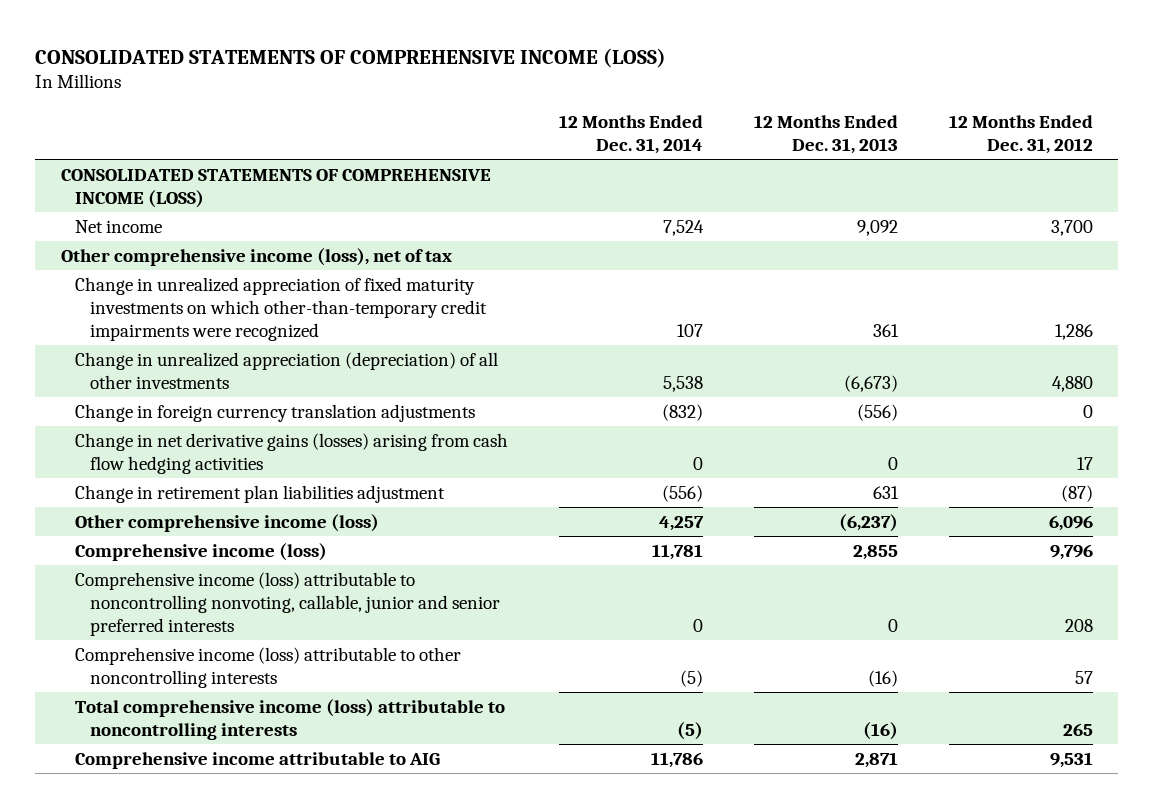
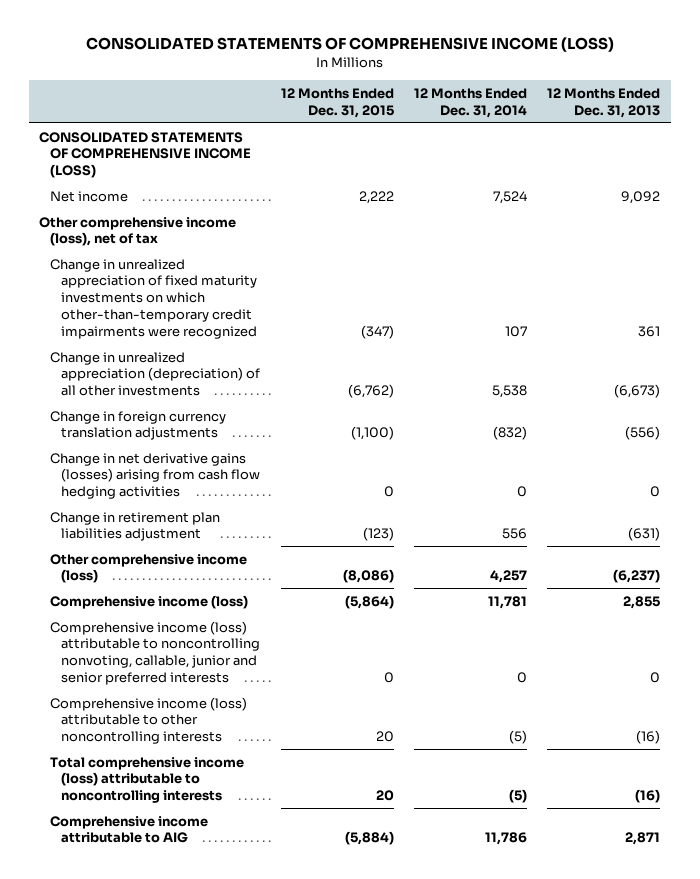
[948,114,1093,154] 12 Months Ended Dec. 31, 2012 -> none
none -> [280,87,394,118] 12 Months Ended Dec. 31, 2015
[662,484,704,502] (556) -> [502,528,528,540] 556
[872,485,899,499] 631 -> [628,527,661,542] (631)

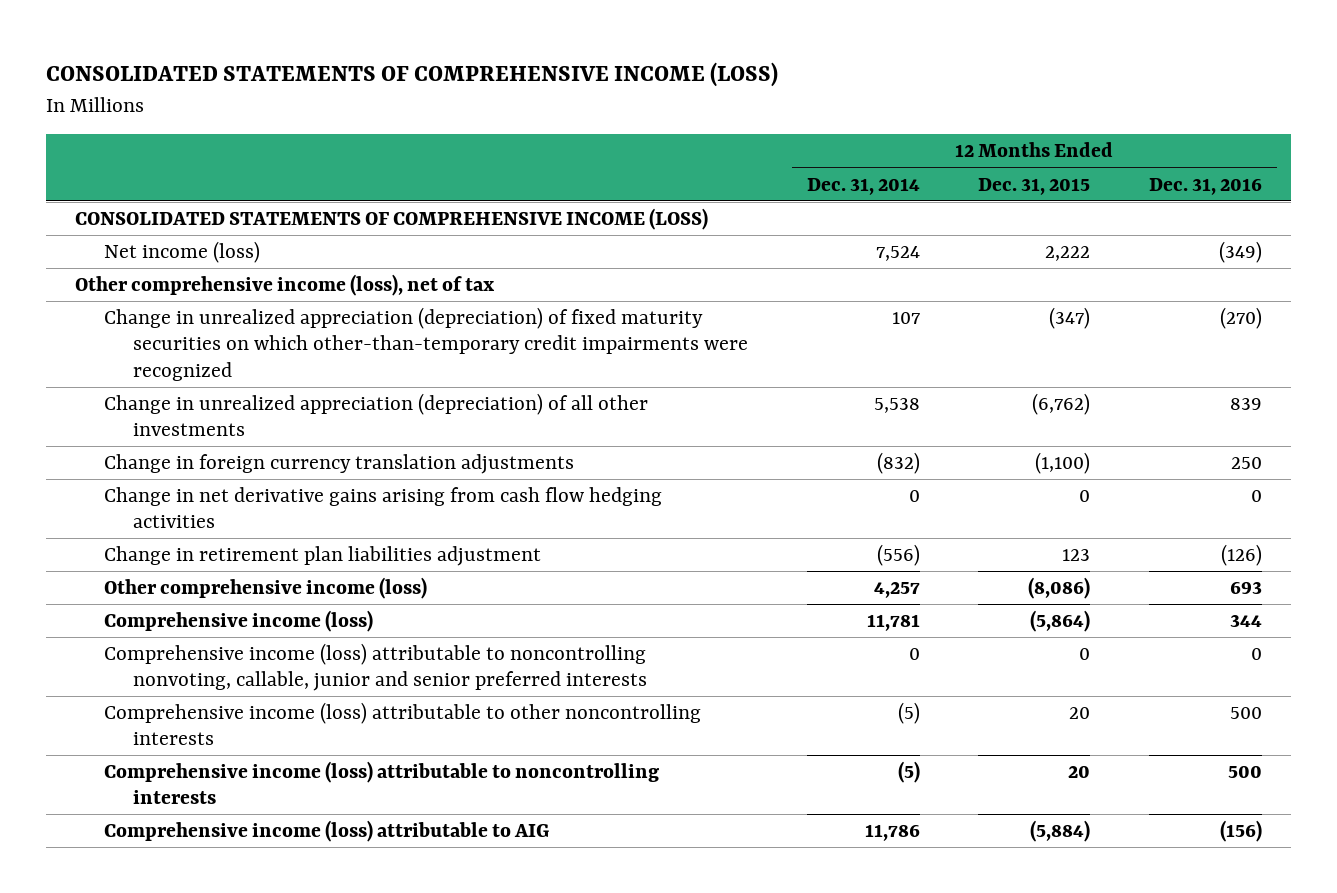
[547,87,661,118] 12 Months Ended Dec. 31, 2013 -> none
none -> [1148,177,1262,195] Dec. 31, 2016
[50,190,129,202] Net income -> [103,241,260,264] Net income (loss)
[50,258,258,339] Change in unrealized appreciation of fixed maturity investments on which other-than-temporary credit impairments were recognized -> [103,307,748,381] Change in unrealized appreciation (depreciation) of fixed maturity securities on which other-than-temporary credit impairments were recognized
[50,452,261,500] Change in net derivative gains (losses) arising from cash flow hedging activities -> [103,487,662,529] Change in net derivative gains arising from cash flow hedging activities
[362,527,394,542] (123) -> [1062,549,1091,562] 123
[502,528,528,540] 556 -> [876,544,920,567] (556)
[50,756,245,804] Total comprehensive income (loss) attributable to noncontrolling interests -> [103,761,659,805] Comprehensive income (loss) attributable to noncontrolling interests
[50,815,209,844] Comprehensive income attributable to AIG -> [103,820,549,843] Comprehensive income (loss) attributable to AIG

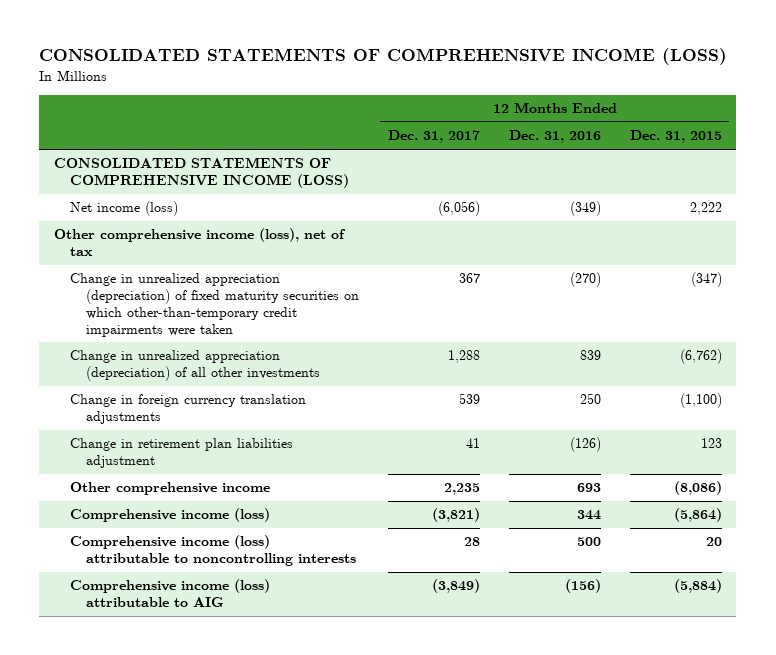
[806,177,920,195] Dec. 31, 2014 -> none
none -> [387,130,480,144] Dec. 31, 2017
[103,307,748,381] Change in unrealized appreciation (depreciation) of fixed maturity securities on which other-than-temporary credit impairments were recognized -> [69,273,359,337] Change in unrealized appreciation (depreciation) of fixed maturity securities on which other-than-temporary credit impairments were taken
[103,487,662,529] Change in net derivative gains arising from cash flow hedging activities -> none
[103,577,427,600] Other comprehensive income (loss) -> [69,482,270,496] Other comprehensive income
[103,643,647,692] Comprehensive income (loss) attributable to noncontrolling nonvoting, callable, junior and senior preferred interests -> none
[103,702,701,746] Comprehensive income (loss) attributable to other noncontrolling interests -> none

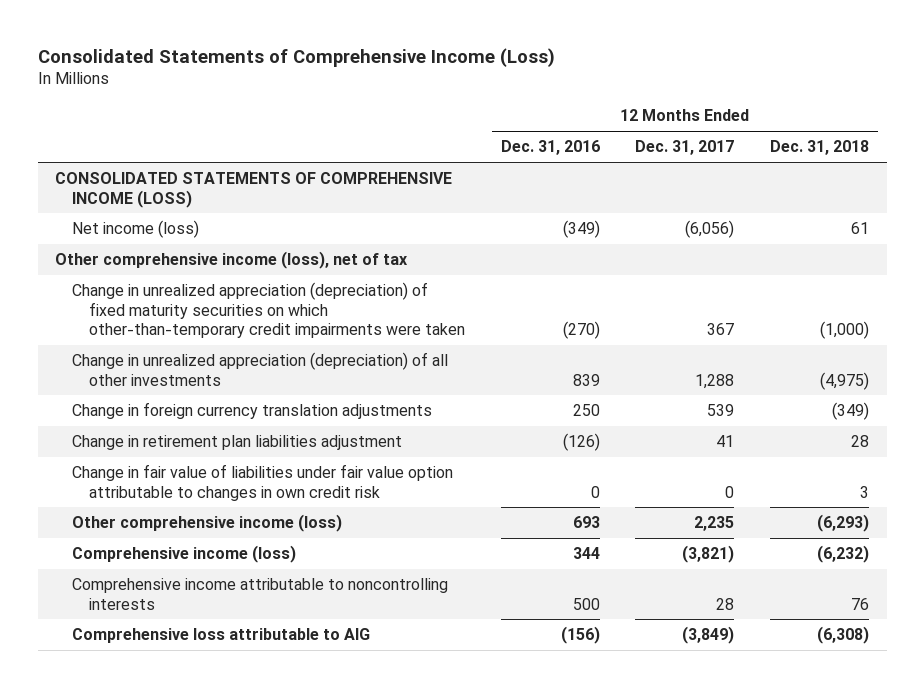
[39,48,728,66] CONSOLIDATED STATEMENTS OF COMPREHENSIVE INCOME (LOSS) -> [37,47,555,67] Consolidated Statements of Comprehensive Income (Loss)
[629,130,722,144] Dec. 31, 2015 -> none
none -> [769,140,869,156] Dec. 31, 2018
none -> [72,464,454,501] Change in fair value of liabilities under fair value option attributable to changes in own credit risk
[69,482,270,496] Other comprehensive income -> [72,514,343,533] Other comprehensive income (loss)
[69,535,356,567] Comprehensive income (loss) attributable to noncontrolling interests -> [72,578,449,610] Comprehensive income attributable to noncontrolling interests
[69,579,270,608] Comprehensive income (loss) attributable to AIG -> [72,628,371,644] Comprehensive loss attributable to AIG

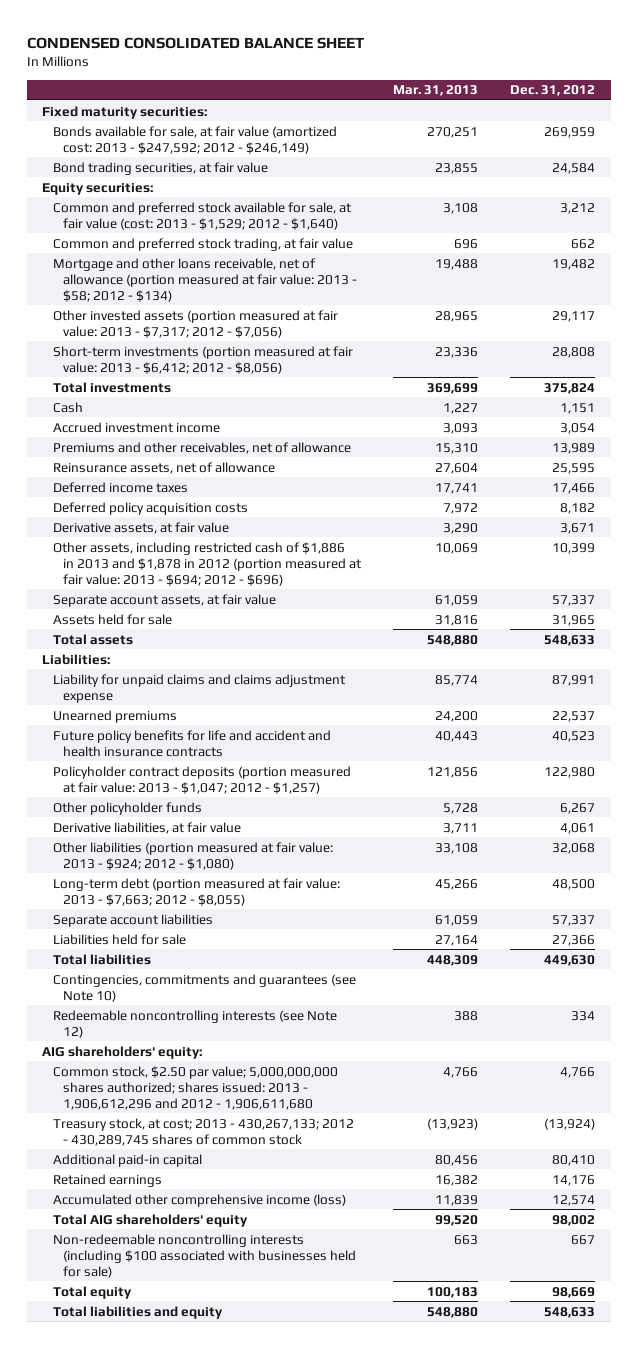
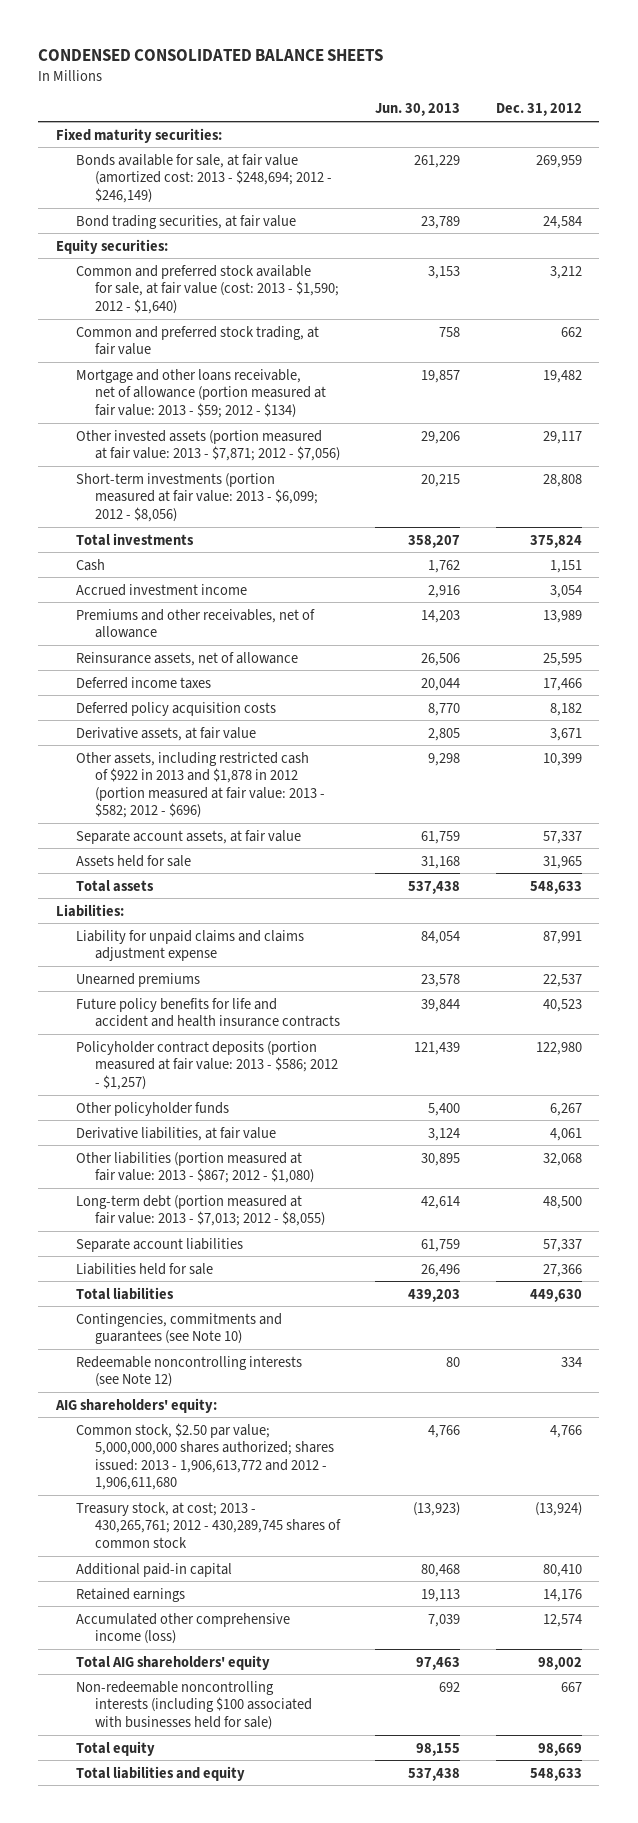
[26,36,364,49] CONDENSED CONSOLIDATED BALANCE SHEET -> [38,49,384,62] CONDENSED CONSOLIDATED BALANCE SHEETS
[393,85,479,97] Mar. 31, 2013 -> none
none -> [375,103,461,117] Jun. 30, 2013
[52,125,337,154] Bonds available for sale, at fair value (amortized cost: 2013 - $247,592; 2012 - $246,149) -> [75,153,333,203] Bonds available for sale, at fair value (amortized cost: 2013 - $248,694; 2012 - $246,149)
[52,201,352,230] Common and preferred stock available for sale, at fair value (cost: 2013 - $1,529; 2012 - $1,640) -> [75,264,340,314] Common and preferred stock available for sale, at fair value (cost: 2013 - $1,590; 2012 - $1,640)
[52,257,358,302] Mortgage and other loans receivable, net of allowance (portion measured at fair value: 2013 - $58; 2012 - $134) -> [75,368,327,418] Mortgage and other loans receivable, net of allowance (portion measured at fair value: 2013 - $59; 2012 - $134)
[52,309,338,338] Other invested assets (portion measured at fair value: 2013 - $7,317; 2012 - $7,056) -> [75,429,341,462] Other invested assets (portion measured at fair value: 2013 - $7,871; 2012 - $7,056)
[52,345,353,374] Short-term investments (portion measured at fair value: 2013 - $6,412; 2012 - $8,056) -> [75,472,319,522] Short-term investments (portion measured at fair value: 2013 - $6,099; 2012 - $8,056)
[52,541,363,586] Other assets, including restricted cash of $1,886 in 2013 and $1,878 in 2012 (portion measured at fair value: 2013 - $694; 2012 - $696) -> [75,751,326,819] Other assets, including restricted cash of $922 in 2013 and $1,878 in 2012 (portion measured at fair value: 2013 - $582; 2012 - $696)
[52,765,351,794] Policyholder contract deposits (portion measured at fair value: 2013 - $1,047; 2012 - $1,257) -> [75,1040,339,1090] Policyholder contract deposits (portion measured at fair value: 2013 - $586; 2012 - $1,257)
[52,841,333,870] Other liabilities (portion measured at fair value: 2013 - $924; 2012 - $1,080) -> [75,1151,315,1184] Other liabilities (portion measured at fair value: 2013 - $867; 2012 - $1,080)
[52,877,340,906] Long-term debt (portion measured at fair value: 2013 - $7,663; 2012 - $8,055) -> [75,1194,326,1227] Long-term debt (portion measured at fair value: 2013 - $7,013; 2012 - $8,055)
[52,1065,338,1110] Common stock, $2.50 par value; 5,000,000,000 shares authorized; shares issued: 2013 - 1,906,612,296 and 2012 - 1,906,611,680 -> [75,1422,335,1491] Common stock, $2.50 par value; 5,000,000,000 shares authorized; shares issued: 2013 - 1,906,613,772 and 2012 - 1,906,611,680
[52,1117,354,1146] Treasury stock, at cost; 2013 - 430,267,133; 2012 - 430,289,745 shares of common stock -> [75,1501,342,1548] Treasury stock, at cost; 2013 - 430,265,761; 2012 - 430,289,745 shares of common stock

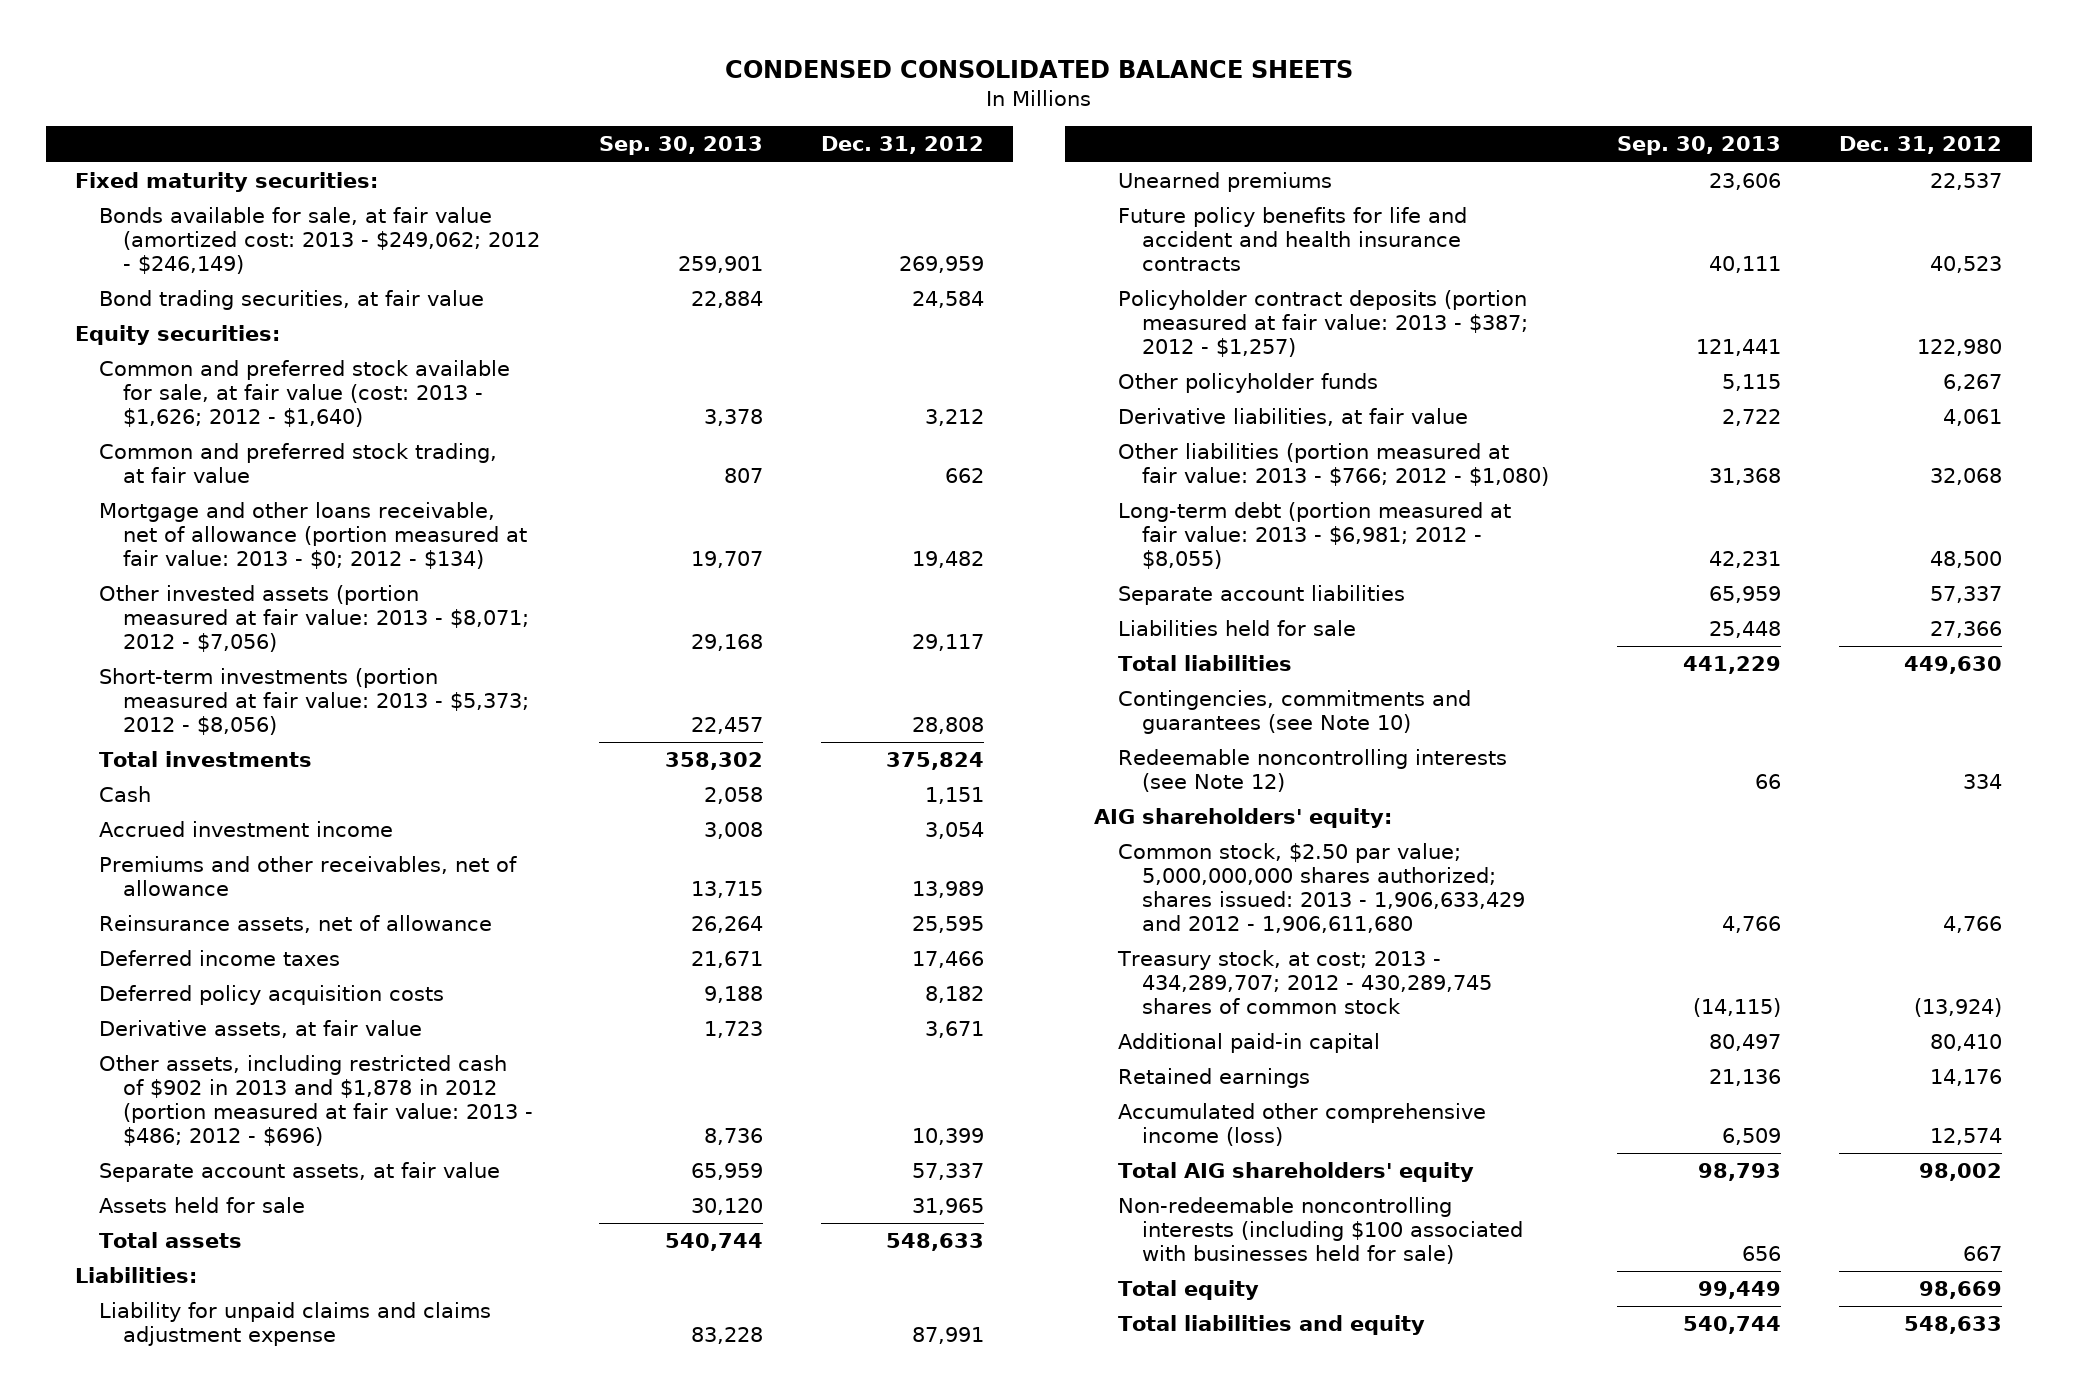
[375,103,461,117] Jun. 30, 2013 -> none
none -> [598,136,763,156] Sep. 30, 2013
[75,153,333,203] Bonds available for sale, at fair value (amortized cost: 2013 - $248,694; 2012 - $246,149) -> [99,207,541,275] Bonds available for sale, at fair value (amortized cost: 2013 - $249,062; 2012 - $246,149)
[75,264,340,314] Common and preferred stock available for sale, at fair value (cost: 2013 - $1,590; 2012 - $1,640) -> [99,360,511,428] Common and preferred stock available for sale, at fair value (cost: 2013 - $1,626; 2012 - $1,640)
[75,368,327,418] Mortgage and other loans receivable, net of allowance (portion measured at fair value: 2013 - $59; 2012 - $134) -> [99,502,528,570] Mortgage and other loans receivable, net of allowance (portion measured at fair value: 2013 - $0; 2012 - $134)
[75,429,341,462] Other invested assets (portion measured at fair value: 2013 - $7,871; 2012 - $7,056) -> [99,585,530,653] Other invested assets (portion measured at fair value: 2013 - $8,071; 2012 - $7,056)
[75,472,319,522] Short-term investments (portion measured at fair value: 2013 - $6,099; 2012 - $8,056) -> [99,668,530,736] Short-term investments (portion measured at fair value: 2013 - $5,373; 2012 - $8,056)
[75,751,326,819] Other assets, including restricted cash of $922 in 2013 and $1,878 in 2012 (portion measured at fair value: 2013 - $582; 2012 - $696) -> [99,1055,534,1147] Other assets, including restricted cash of $902 in 2013 and $1,878 in 2012 (portion measured at fair value: 2013 - $486; 2012 - $696)
[75,1040,339,1090] Policyholder contract deposits (portion measured at fair value: 2013 - $586; 2012 - $1,257) -> [1117,290,1528,358] Policyholder contract deposits (portion measured at fair value: 2013 - $387; 2012 - $1,257)
[75,1151,315,1184] Other liabilities (portion measured at fair value: 2013 - $867; 2012 - $1,080) -> [1117,443,1549,487] Other liabilities (portion measured at fair value: 2013 - $766; 2012 - $1,080)
[75,1194,326,1227] Long-term debt (portion measured at fair value: 2013 - $7,013; 2012 - $8,055) -> [1117,502,1511,570] Long-term debt (portion measured at fair value: 2013 - $6,981; 2012 - $8,055)
[75,1422,335,1491] Common stock, $2.50 par value; 5,000,000,000 shares authorized; shares issued: 2013 - 1,906,613,772 and 2012 - 1,906,611,680 -> [1117,843,1525,934] Common stock, $2.50 par value; 5,000,000,000 shares authorized; shares issued: 2013 - 1,906,633,429 and 2012 - 1,906,611,680
[75,1501,342,1548] Treasury stock, at cost; 2013 - 430,265,761; 2012 - 430,289,745 shares of common stock -> [1116,950,1492,1015] Treasury stock, at cost; 2013 - 434,289,707; 2012 - 430,289,745 shares of common stock

